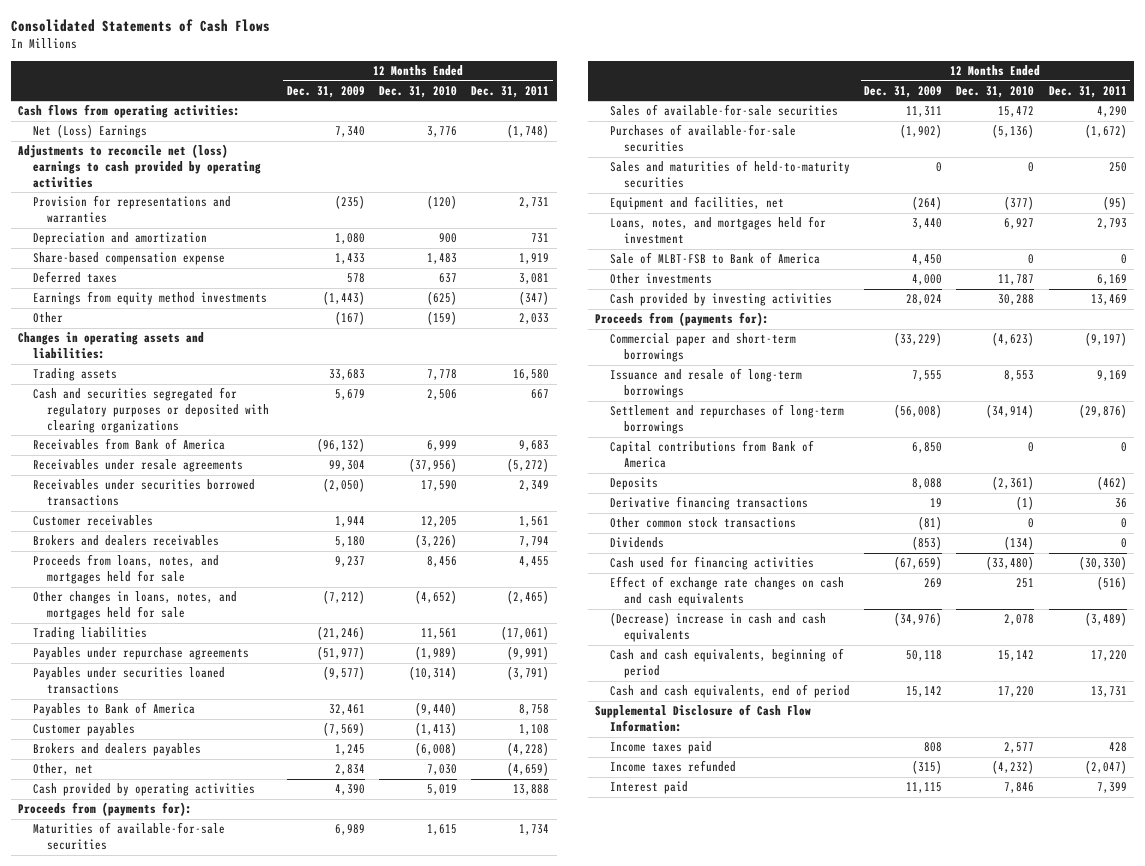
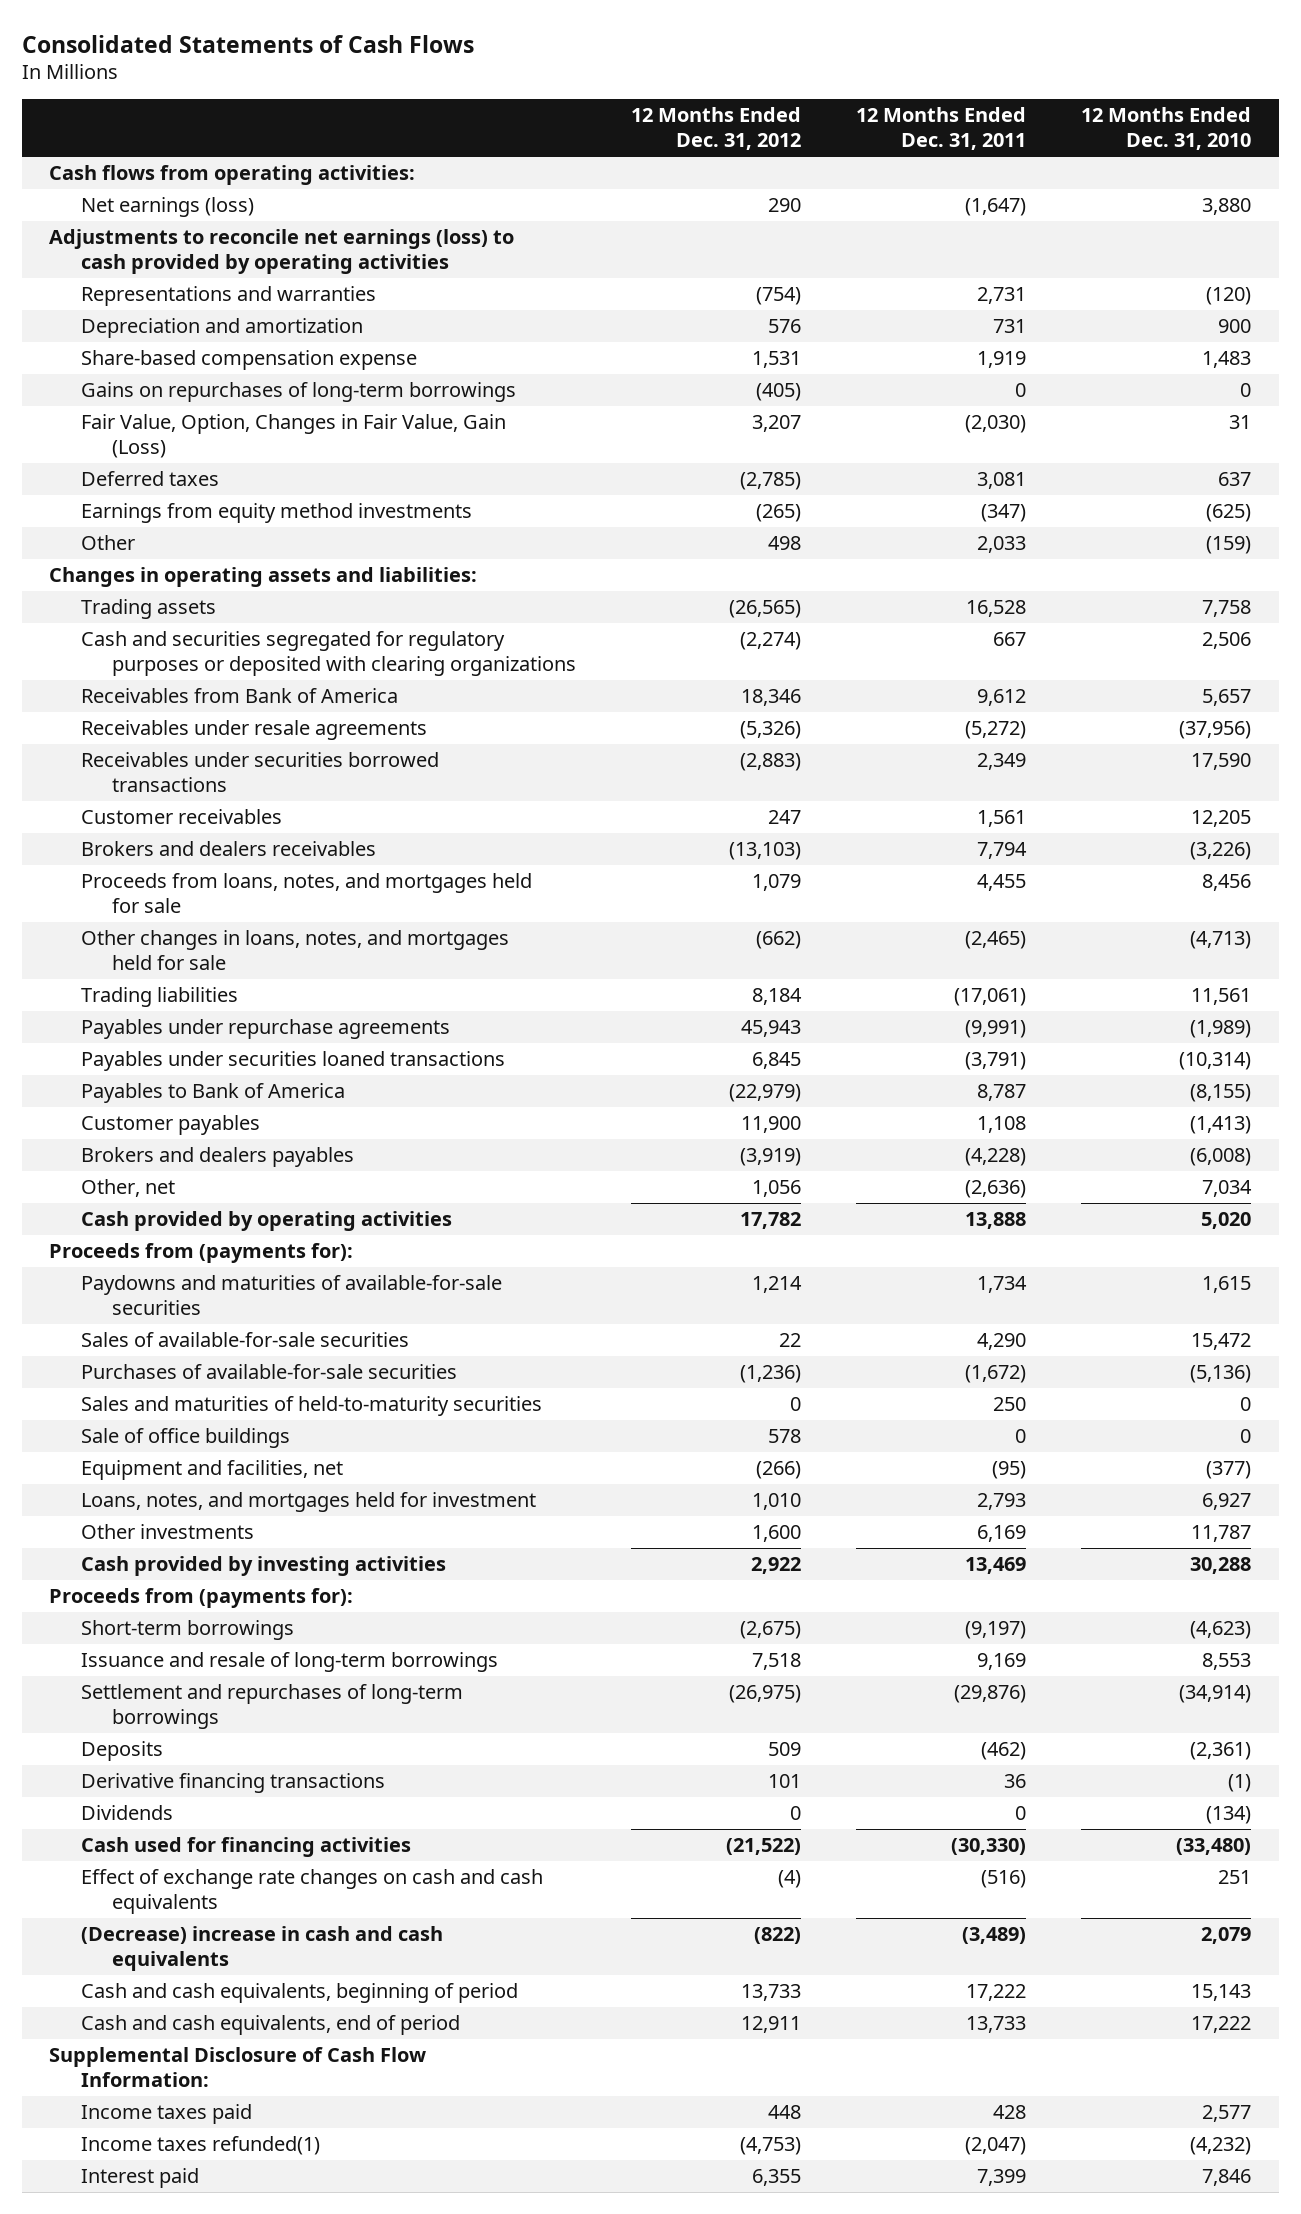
[287,85,366,98] Dec. 31, 2009 -> none
none -> [631,107,802,151] 12 Months Ended Dec. 31, 2012
[32,124,147,139] Net (Loss) Earnings -> [80,196,254,217] Net earnings (loss)
[427,126,458,138] 3,776 -> [1202,197,1252,215] 3,880
[507,124,550,139] (1,748) -> [965,197,1027,216] (1,647)
[18,144,261,189] Adjustments to reconcile net (loss) earnings to cash provided by operating activities -> [49,228,515,275] Adjustments to reconcile net earnings (loss) to cash provided by operating activities
[32,195,231,224] Provision for representations and warranties -> [80,285,376,306] Representations and warranties
none -> [80,381,516,402] Gains on repurchases of long-term borrowings
none -> [80,413,506,459] Fair Value, Option, Changes in Fair Value, Gain (Loss)
[427,369,458,381] 7,778 -> [1202,599,1252,617] 7,758
[513,369,550,381] 16,580 -> [966,599,1027,617] 16,528
[427,440,458,452] 6,999 -> [1202,688,1252,706] 5,657
[519,440,550,452] 9,683 -> [977,688,1027,706] 9,612
[415,590,458,605] (4,652) -> [1190,930,1252,949] (4,713)
[415,702,458,717] (9,440) -> [1190,1083,1252,1102] (8,155)
[519,704,550,716] 8,758 -> [977,1083,1027,1101] 8,787
[427,764,458,776] 7,030 -> [1202,1179,1253,1197] 7,034
[507,762,550,777] (4,659) -> [965,1179,1027,1198] (2,636)
[427,784,458,796] 5,019 -> [1201,1211,1252,1229] 5,020
[32,822,225,851] Maturities of available-for-sale securities -> [80,1274,502,1316] Paydowns and maturities of available-for-sale securities
none -> [80,1427,290,1448] Sale of office buildings
[609,252,820,265] Sale of MLBT-FSB to Bank of America -> none
[609,333,796,363] Commercial paper and short-term borrowings -> [80,1619,294,1640] Short-term borrowings
[609,440,814,469] Capital contributions from Bank of America -> none
[609,517,796,529] Other common stock transactions -> none
[1004,614,1035,626] 2,078 -> [1201,1926,1252,1944] 2,079
[998,650,1035,662] 15,142 -> [1191,1983,1252,2001] 15,143
[1090,650,1127,662] 17,220 -> [966,1983,1027,2001] 17,222
[998,686,1035,698] 17,220 -> [1191,2015,1252,2033] 17,222
[1090,686,1127,698] 13,731 -> [966,2015,1027,2033] 13,733
[609,760,736,773] Income taxes refunded -> [80,2135,320,2155] Income taxes refunded(1)

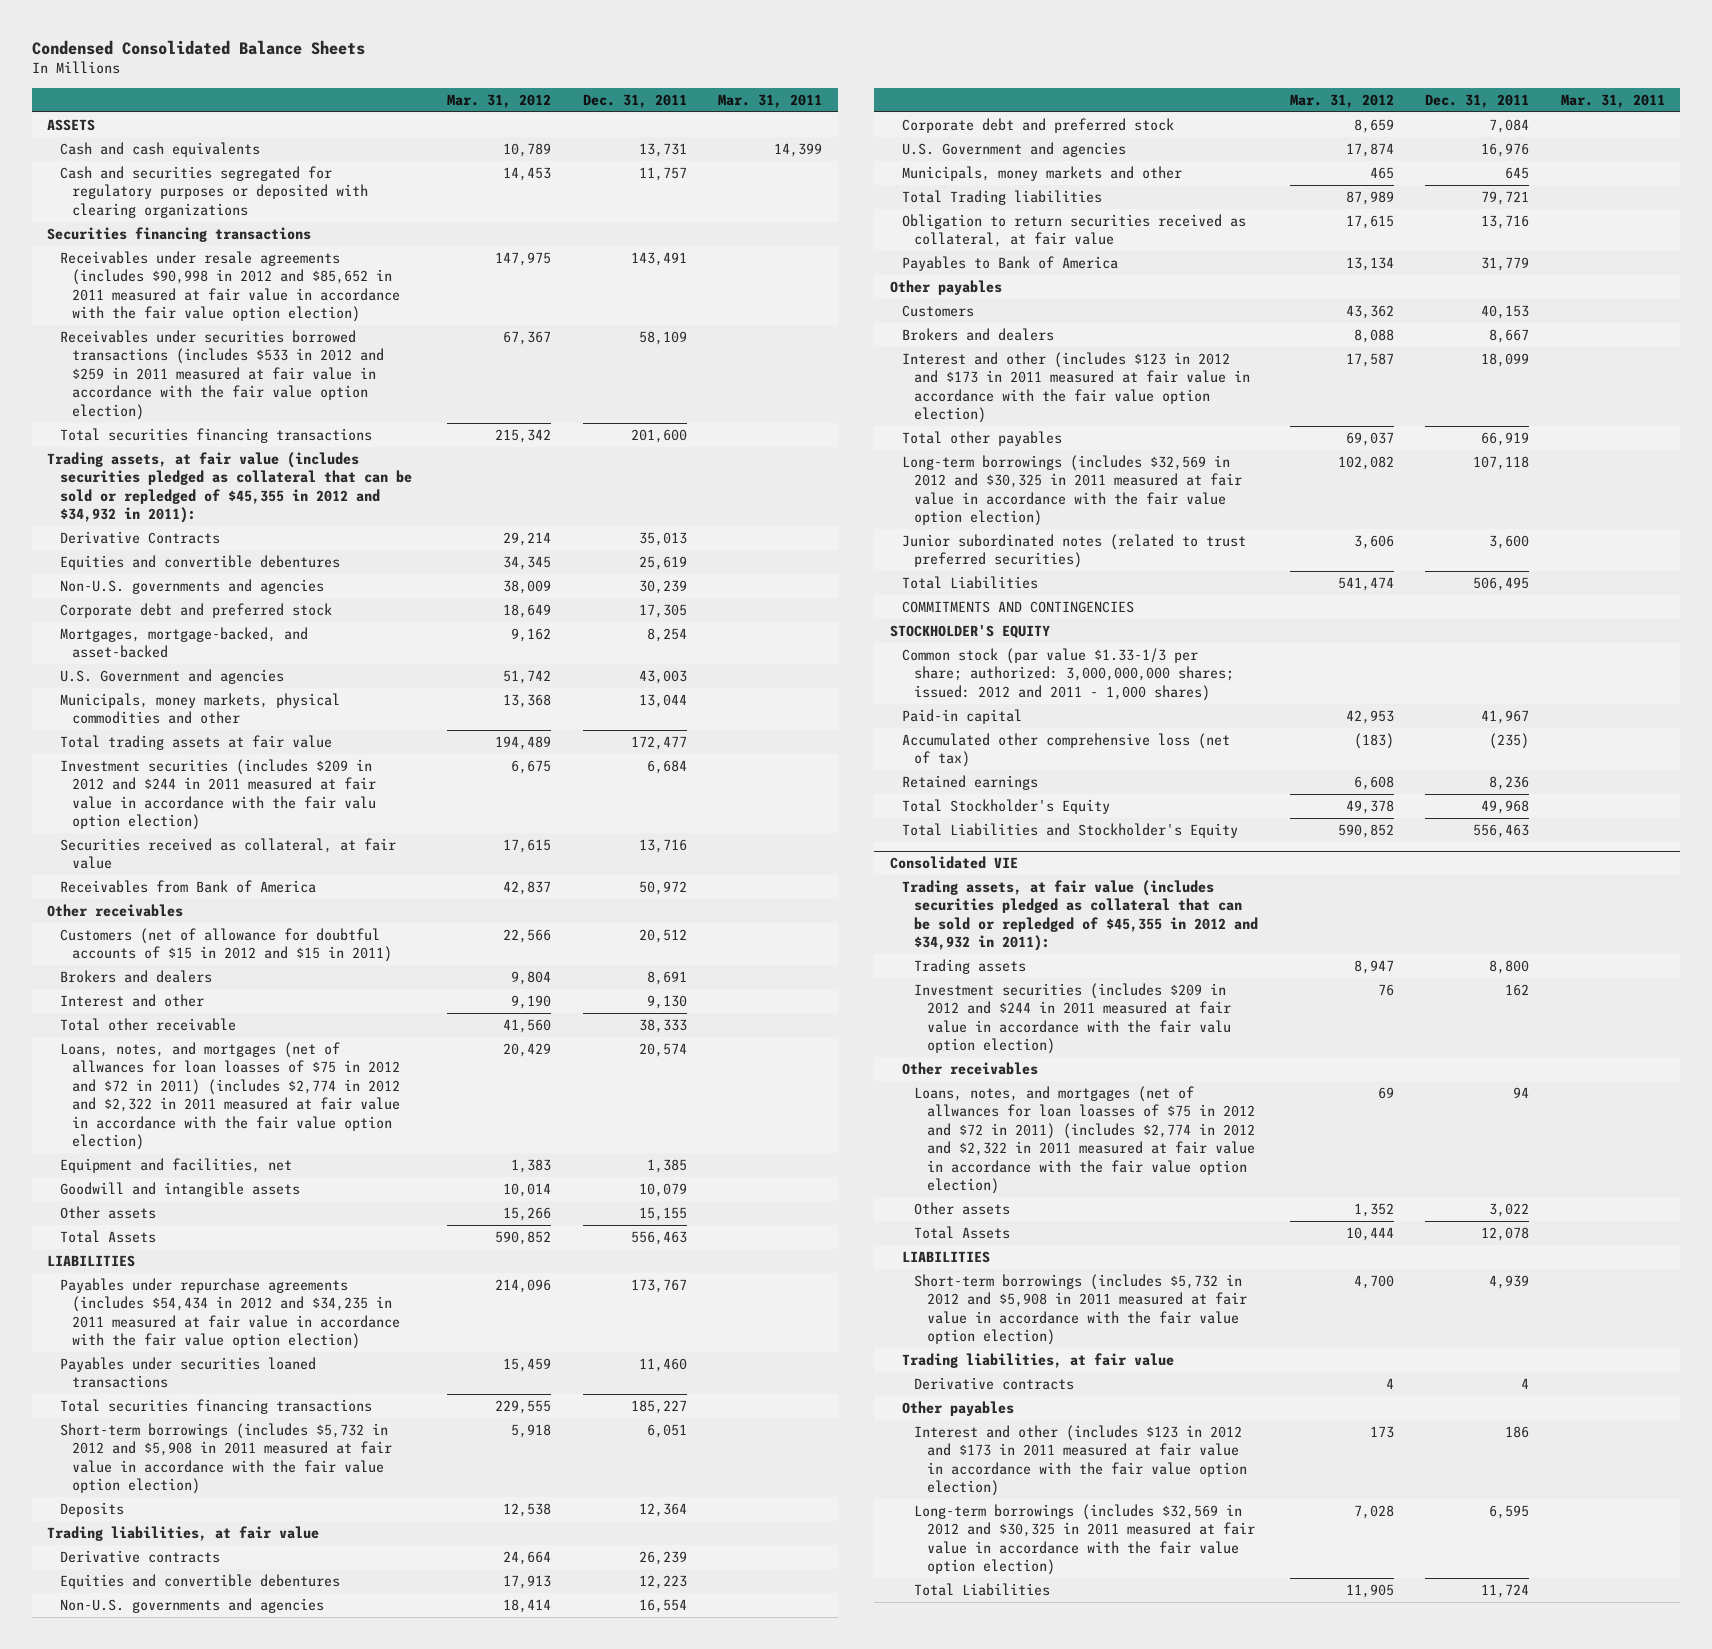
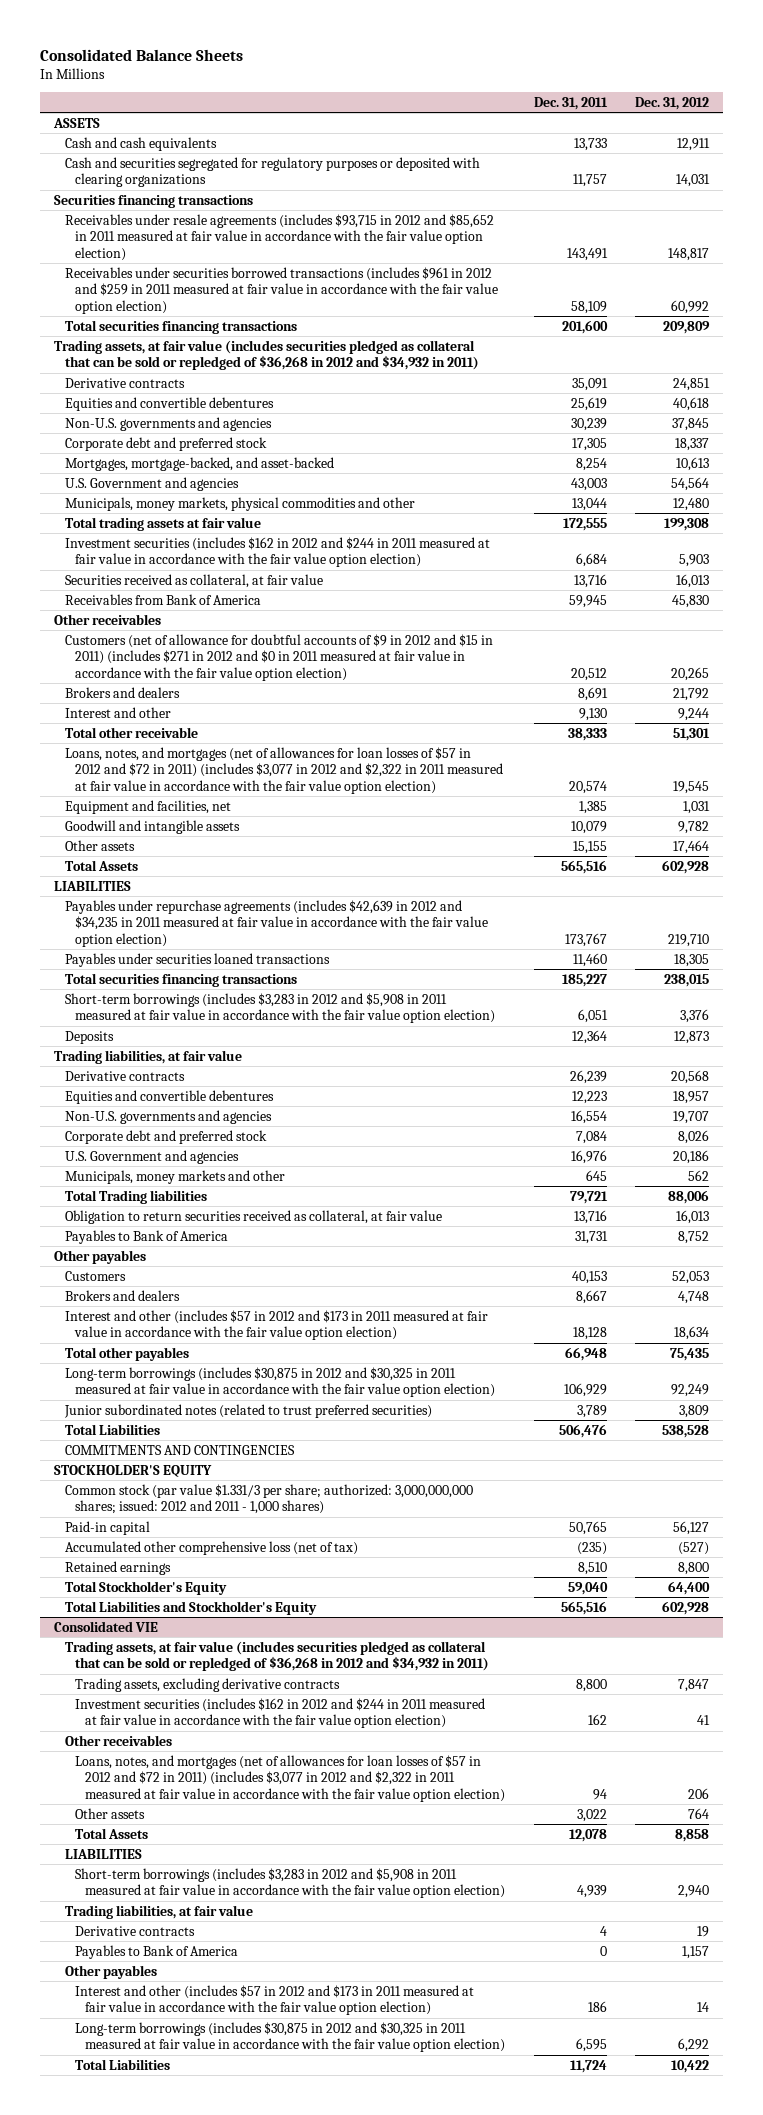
[31,39,365,55] Condensed Consolidated Balance Sheets -> [40,48,244,61] Consolidated Balance Sheets
[447,93,552,108] Mar. 31, 2012 -> none
[718,93,823,108] Mar. 31, 2011 -> none
none -> [634,96,709,110] Dec. 31, 2012
[638,143,687,158] 13,731 -> [573,137,607,151] 13,733
[59,251,401,323] Receivables under resale agreements (includes $90,998 in 2012 and $85,652 in 2011 measured at fair value in accordance with the fair value option election) -> [64,213,494,261] Receivables under resale agreements (includes $93,715 in 2012 and $85,652 in 2011 measured at fair value in accordance with the fair value option election)
[59,330,385,420] Receivables under securities borrowed transactions (includes $533 in 2012 and $259 in 2011 measured at fair value in accordance with the fair value option election) -> [64,266,498,314] Receivables under securities borrowed transactions (includes $961 in 2012 and $259 in 2011 measured at fair value in accordance with the fair value option election)
[47,452,412,524] Trading assets, at fair value (includes securities pledged as collateral that can be sold or repledged of $45,355 in 2012 and $34,932 in 2011): -> [54,339,479,371] Trading assets, at fair value (includes securities pledged as collateral that can be sold or repledged of $36,268 in 2012 and $34,932 in 2011)
[59,531,220,545] Derivative Contracts -> [64,377,185,388] Derivative contracts
[638,532,687,547] 35,013 -> [571,377,608,391] 35,091
[630,736,687,751] 172,477 -> [562,517,607,531] 172,555
[59,759,377,831] Investment securities (includes $209 in 2012 and $244 in 2011 measured at fair value in accordance with the fair valu option election) -> [64,536,490,568] Investment securities (includes $162 in 2012 and $244 in 2011 measured at fair value in accordance with the fair value option election)
[638,881,687,896] 50,972 -> [568,594,607,608] 59,945
[59,928,393,963] Customers (net of allowance for doubtful accounts of $15 in 2012 and $15 in 2011) -> [64,633,493,681] Customers (net of allowance for doubtful accounts of $9 in 2012 and $15 in 2011) (includes $271 in 2012 and $0 in 2011 measured at fair value in accordance with the fair value option election)
[59,1042,401,1150] Loans, notes, and mortgages (net of allwances for loan loasses of $75 in 2012 and $72 in 2011) (includes $2,774 in 2012 and $2,322 in 2011 measured at fair value in accordance with the fair value option election) -> [64,746,503,794] Loans, notes, and mortgages (net of allowances for loan losses of $57 in 2012 and $72 in 2011) (includes $3,077 in 2012 and $2,322 in 2011 measured at fair value in accordance with the fair value option election)
[630,1231,687,1246] 556,463 -> [560,859,607,874] 565,516
[59,1278,401,1350] Payables under repurchase agreements (includes $54,434 in 2012 and $34,235 in 2011 measured at fair value in accordance with the fair value option election) -> [64,899,488,947] Payables under repurchase agreements (includes $42,639 in 2012 and $34,235 in 2011 measured at fair value in accordance with the fair value option election)
[59,1423,393,1495] Short-term borrowings (includes $5,732 in 2012 and $5,908 in 2011 measured at fair value in accordance with the fair value option election) -> [64,992,495,1024] Short-term borrowings (includes $3,283 in 2012 and $5,908 in 2011 measured at fair value in accordance with the fair value option election)
[1481,257,1530,272] 31,779 -> [574,1230,608,1244] 31,731
[902,352,1251,424] Interest and other (includes $123 in 2012 and $173 in 2011 measured at fair value in accordance with the fair value option election) -> [64,1309,488,1341] Interest and other (includes $57 in 2012 and $173 in 2011 measured at fair value in accordance with the fair value option election)
[1481,353,1530,368] 18,099 -> [572,1327,607,1341] 18,128
[1481,432,1530,447] 66,919 -> [564,1346,607,1361] 66,948
[902,455,1243,527] Long-term borrowings (includes $32,569 in 2012 and $30,325 in 2011 measured at fair value in accordance with the fair value option election) -> [64,1366,495,1398] Long-term borrowings (includes $30,875 in 2012 and $30,325 in 2011 measured at fair value in accordance with the fair value option election)
[1473,456,1530,471] 107,118 -> [563,1383,607,1398] 106,929
[1489,535,1530,550] 3,600 -> [576,1404,607,1418] 3,789
[1473,577,1530,592] 506,495 -> [558,1423,607,1438] 506,476
[902,648,1235,701] Common stock (par value $1.33-1/3 per share; authorized: 3,000,000,000 shares; issued: 2012 and 2011 - 1,000 shares) -> [64,1483,473,1515] Common stock (par value $1.331/3 per share; authorized: 3,000,000,000 shares; issued: 2012 and 2011 - 1,000 shares)
[1481,710,1530,725] 41,967 -> [568,1520,607,1535] 50,765
[1489,776,1530,791] 8,236 -> [577,1561,607,1575] 8,510
[1481,800,1530,815] 49,968 -> [567,1581,608,1595] 59,040
[1473,824,1530,839] 556,463 -> [560,1600,607,1615] 565,516
[914,959,1027,975] Trading assets -> none
[902,880,1259,952] Trading assets, at fair value (includes securities pledged as collateral that can be sold or repledged of $45,355 in 2012 and $34,932 in 2011): -> [64,1640,489,1672] Trading assets, at fair value (includes securities pledged as collateral that can be sold or repledged of $36,268 in 2012 and $34,932 in 2011)
none -> [74,1677,340,1692] Trading assets, excluding derivative contracts
[914,983,1231,1055] Investment securities (includes $209 in 2012 and $244 in 2011 measured at fair value in accordance with the fair valu option election) -> [74,1697,485,1729] Investment securities (includes $162 in 2012 and $244 in 2011 measured at fair value in accordance with the fair value option election)
[914,1086,1255,1194] Loans, notes, and mortgages (net of allwances for loan loasses of $75 in 2012 and $72 in 2011) (includes $2,774 in 2012 and $2,322 in 2011 measured at fair value in accordance with the fair value option election) -> [74,1754,506,1802] Loans, notes, and mortgages (net of allowances for loan losses of $57 in 2012 and $72 in 2011) (includes $3,077 in 2012 and $2,322 in 2011 measured at fair value in accordance with the fair value option election)
[914,1274,1247,1346] Short-term borrowings (includes $5,732 in 2012 and $5,908 in 2011 measured at fair value in accordance with the fair value option election) -> [74,1867,506,1899] Short-term borrowings (includes $3,283 in 2012 and $5,908 in 2011 measured at fair value in accordance with the fair value option election)
none -> [74,1944,238,1959] Payables to Bank of America
[914,1425,1247,1497] Interest and other (includes $123 in 2012 and $173 in 2011 measured at fair value in accordance with the fair value option election) -> [74,1984,474,2016] Interest and other (includes $57 in 2012 and $173 in 2011 measured at fair value in accordance with the fair value option election)
[914,1504,1255,1576] Long-term borrowings (includes $32,569 in 2012 and $30,325 in 2011 measured at fair value in accordance with the fair value option election) -> [74,2021,506,2053] Long-term borrowings (includes $30,875 in 2012 and $30,325 in 2011 measured at fair value in accordance with the fair value option election)

